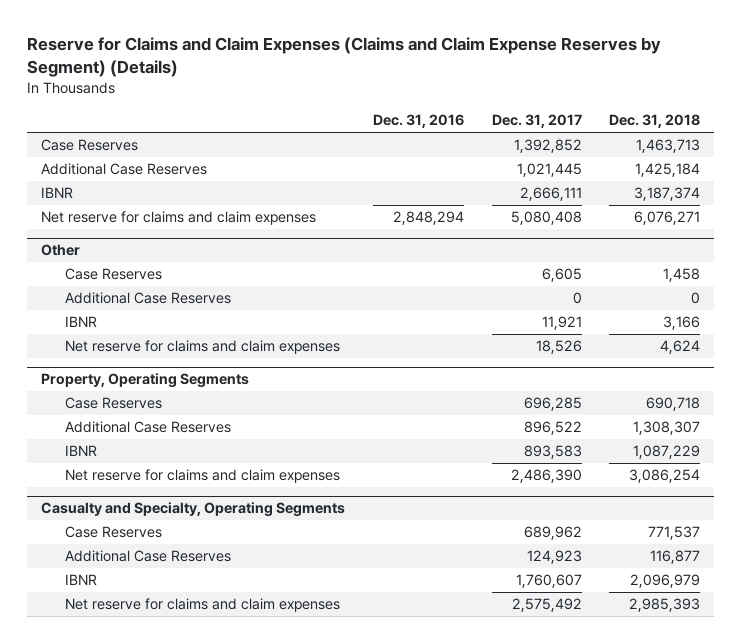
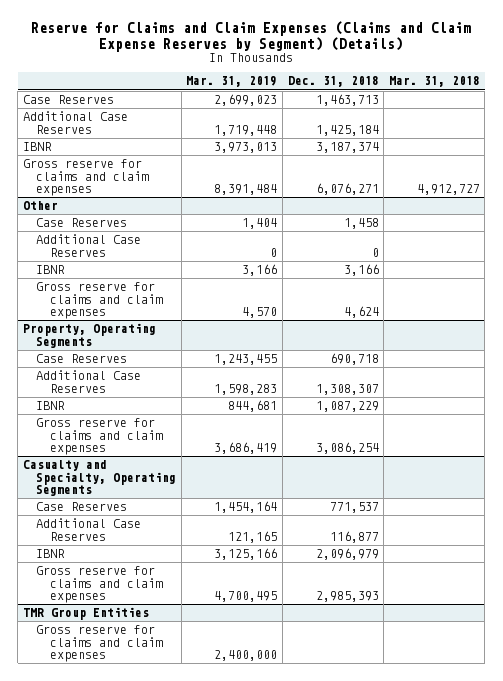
[372,114,464,129] Dec. 31, 2016 -> none
[491,114,582,129] Dec. 31, 2017 -> none
none -> [186,76,278,88] Mar. 31, 2019
none -> [388,76,480,88] Mar. 31, 2018
[41,211,317,226] Net reserve for claims and claim expenses -> [22,159,150,196] Gross reserve for claims and claim expenses
[64,340,340,355] Net reserve for claims and claim expenses -> [36,282,163,319] Gross reserve for claims and claim expenses
[64,469,340,484] Net reserve for claims and claim expenses -> [36,418,163,455] Gross reserve for claims and claim expenses
[64,598,340,613] Net reserve for claims and claim expenses -> [36,566,163,603] Gross reserve for claims and claim expenses
none -> [22,607,149,621] TMR Group Entities
none -> [36,625,163,662] Gross reserve for claims and claim expenses

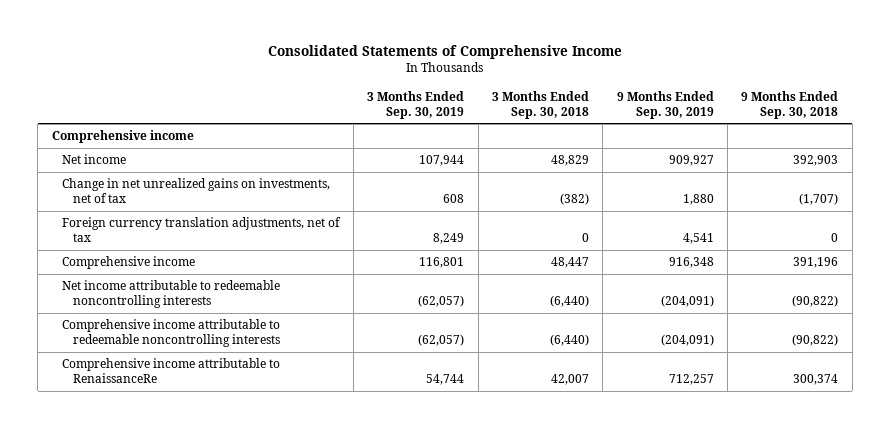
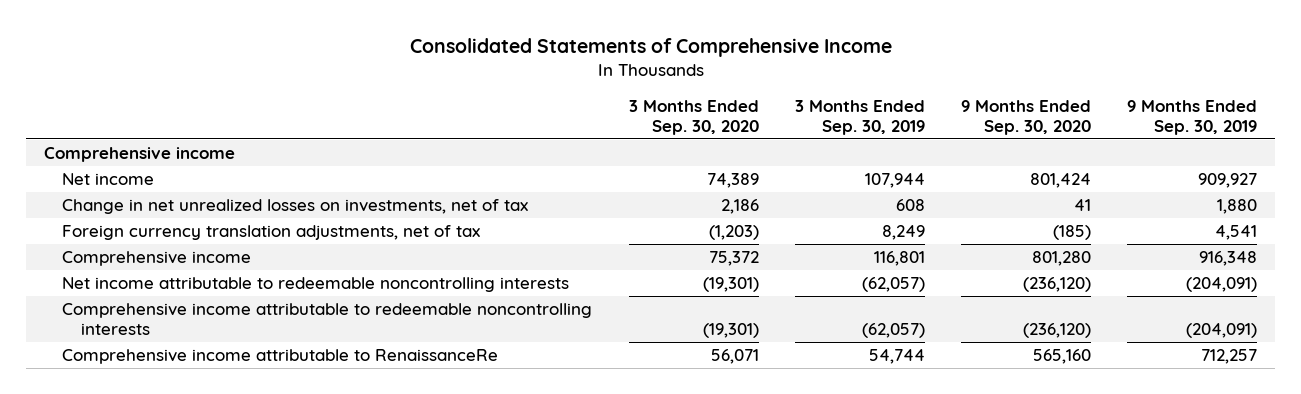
[491,90,589,119] 3 Months Ended Sep. 30, 2018 -> none
[741,90,839,119] 9 Months Ended Sep. 30, 2018 -> none
none -> [628,99,759,136] 3 Months Ended Sep. 30, 2020
none -> [960,99,1091,136] 9 Months Ended Sep. 30, 2020
[62,178,331,204] Change in net unrealized gains on investments, net of tax -> [62,198,529,214] Change in net unrealized losses on investments, net of tax

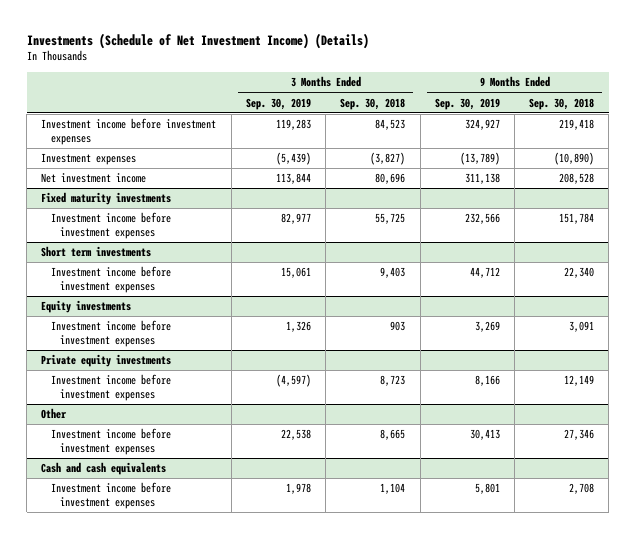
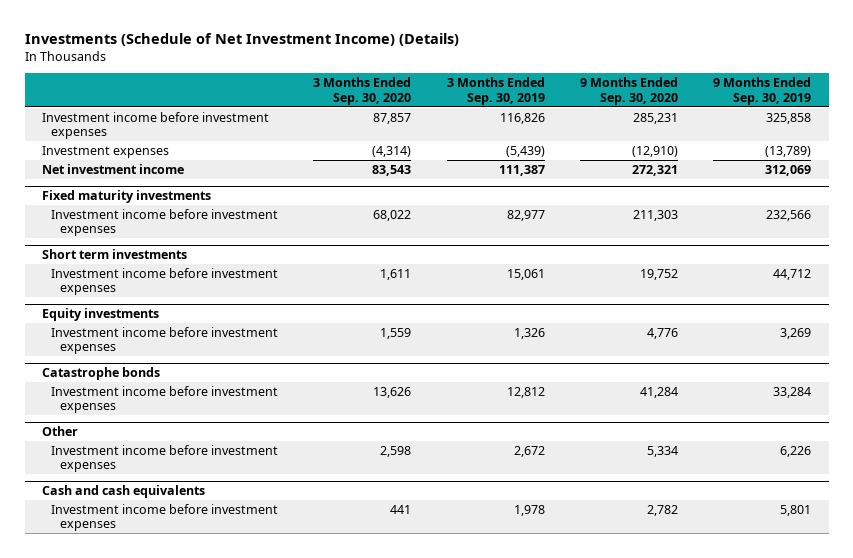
[340,97,406,110] Sep. 30, 2018 -> none
[529,97,595,110] Sep. 30, 2018 -> none
none -> [313,77,412,105] 3 Months Ended Sep. 30, 2020
none -> [579,77,678,105] 9 Months Ended Sep. 30, 2020
[275,119,311,131] 119,283 -> [499,112,545,124] 116,826
[464,119,500,131] 324,927 -> [766,112,812,124] 325,858
[275,173,311,185] 113,844 -> [498,164,545,176] 111,387
[464,173,500,185] 311,138 -> [765,164,812,176] 312,069
[41,354,172,368] Private equity investments -> none
none -> [42,367,161,381] Catastrophe bonds
[275,374,311,388] (4,597) -> [506,386,545,398] 12,812
[474,375,500,387] 8,166 -> [773,386,812,398] 33,284
[280,429,311,441] 22,538 -> [513,445,545,457] 2,672
[469,429,500,441] 30,413 -> [780,445,812,457] 6,226

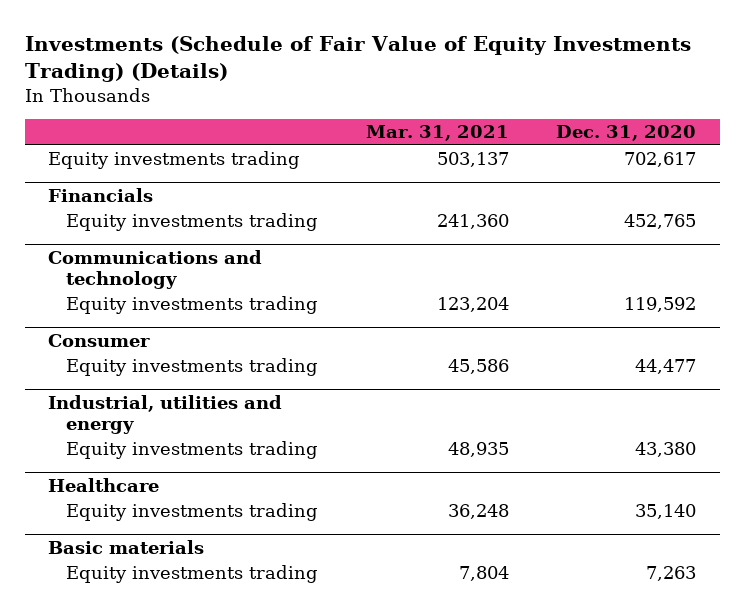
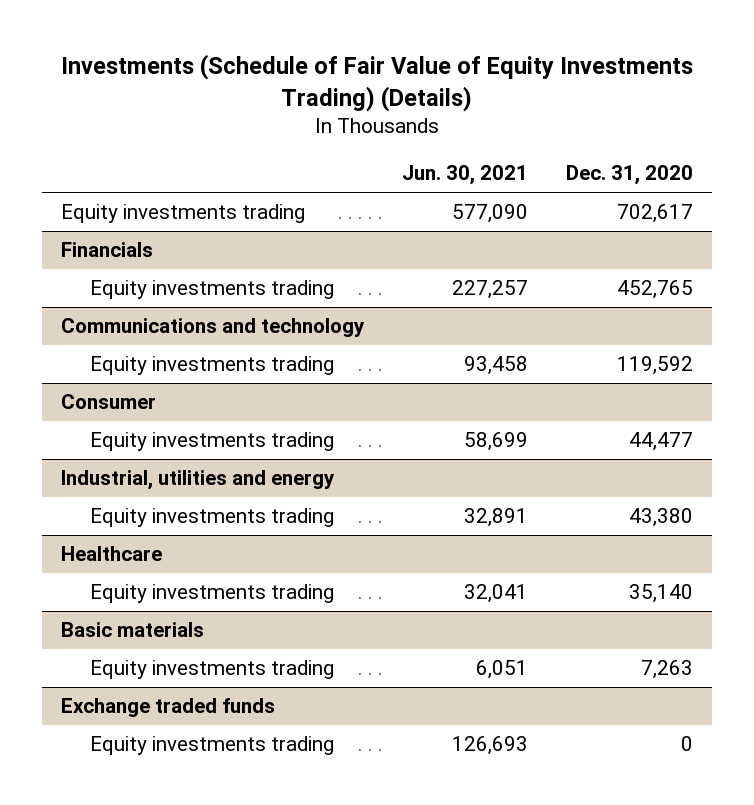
[365,125,509,142] Mar. 31, 2021 -> none
none -> [402,165,529,186] Jun. 30, 2021
none -> [60,698,275,718] Exchange traded funds
none -> [89,736,334,756] Equity investments trading

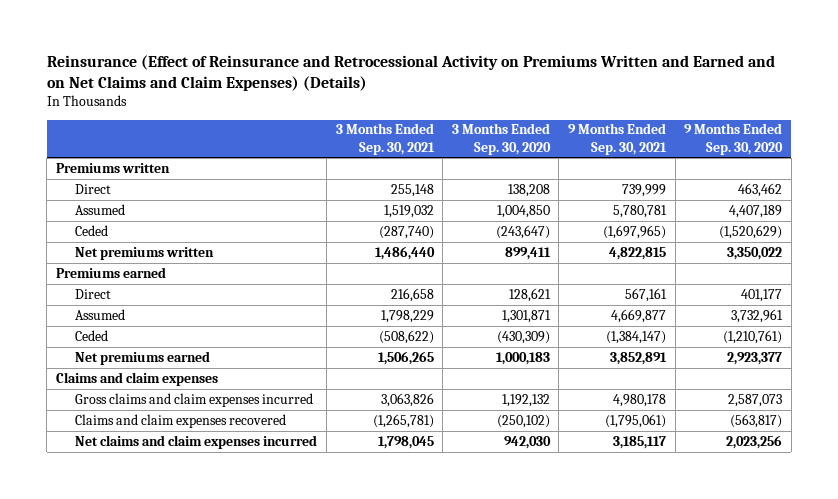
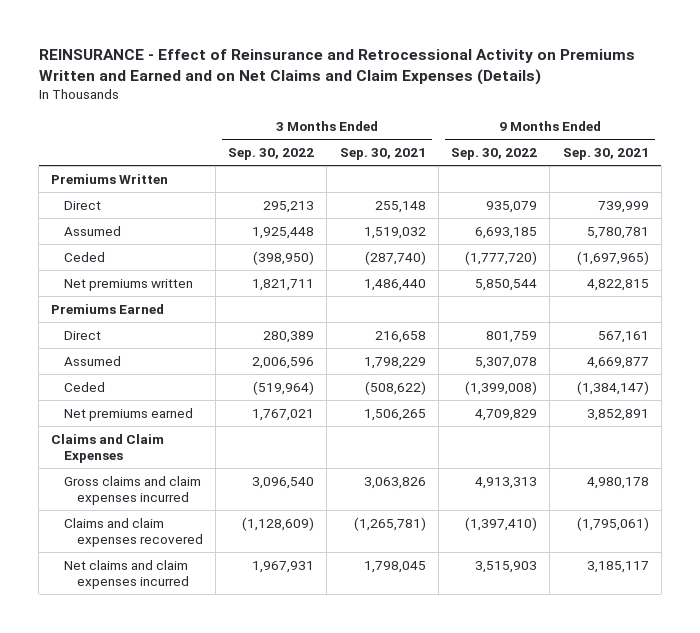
[46,55,775,92] Reinsurance (Effect of Reinsurance and Retrocessional Activity on Premiums Written and Earned and on Net Claims and Claim Expenses) (Details) -> [38,48,635,85] REINSURANCE - Effect of Reinsurance and Retrocessional Activity on Premiums Written and Earned and on Net Claims and Claim Expenses (Details)
[451,123,551,155] 3 Months Ended Sep. 30, 2020 -> none
[684,123,784,155] 9 Months Ended Sep. 30, 2020 -> none
none -> [228,148,315,161] Sep. 30, 2022
none -> [451,148,538,161] Sep. 30, 2022
[55,162,170,173] Premiums written -> [51,173,169,184] Premiums Written
[55,266,166,278] Premiums earned -> [51,303,165,314] Premiums Earned
[55,371,218,386] Claims and claim expenses -> [51,433,165,463] Claims and Claim Expenses

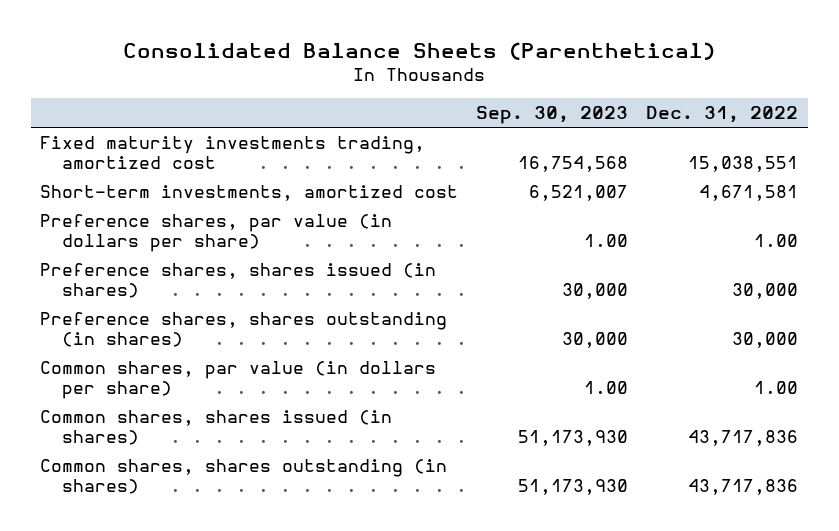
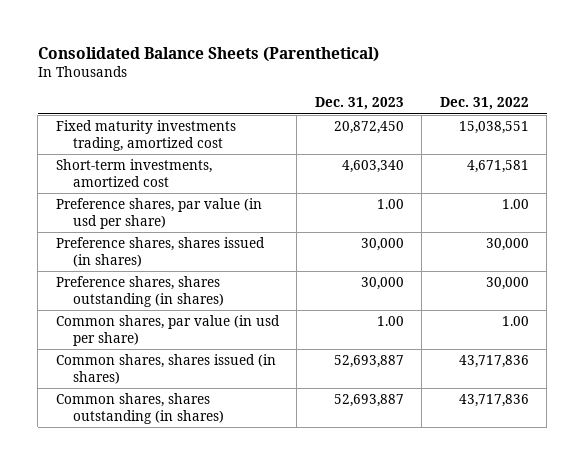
[476,106,629,125] Sep. 30, 2023 -> none
none -> [314,97,404,111] Dec. 31, 2023
[40,213,393,253] Preference shares, par value (in dollars per share) -> [55,198,262,229] Preference shares, par value (in usd per share)
[40,360,437,400] Common shares, par value (in dollars per share) -> [55,315,280,346] Common shares, par value (in usd per share)

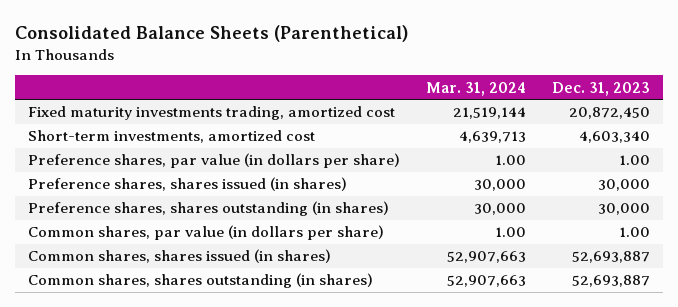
[439,97,529,111] Dec. 31, 2022 -> none
none -> [425,81,526,96] Mar. 31, 2024
[55,198,262,229] Preference shares, par value (in usd per share) -> [27,153,400,169] Preference shares, par value (in dollars per share)
[55,315,280,346] Common shares, par value (in usd per share) -> [27,225,384,241] Common shares, par value (in dollars per share)

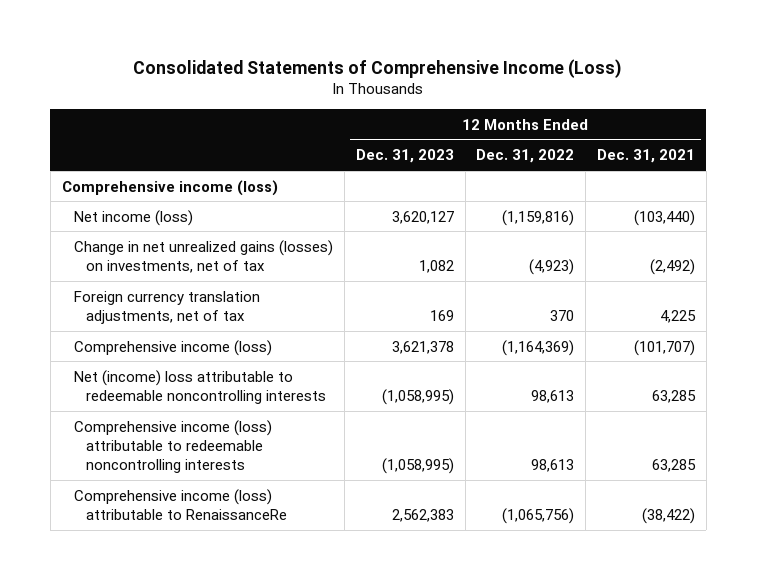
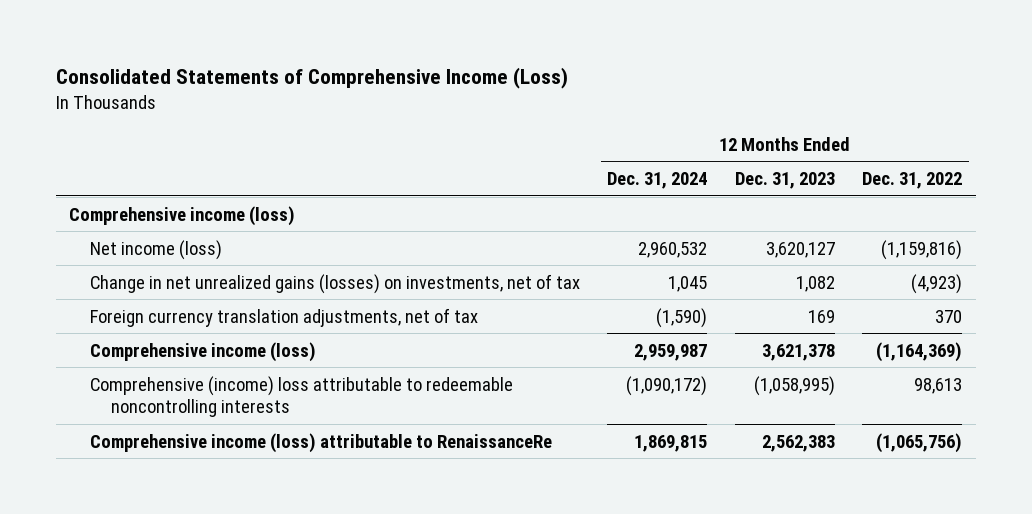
[597,149,696,164] Dec. 31, 2021 -> none
none -> [607,172,708,190] Dec. 31, 2024
[73,369,327,404] Net (income) loss attributable to redeemable noncontrolling interests -> none
[73,419,272,474] Comprehensive income (loss) attributable to redeemable noncontrolling interests -> [89,375,513,418] Comprehensive (income) loss attributable to redeemable noncontrolling interests

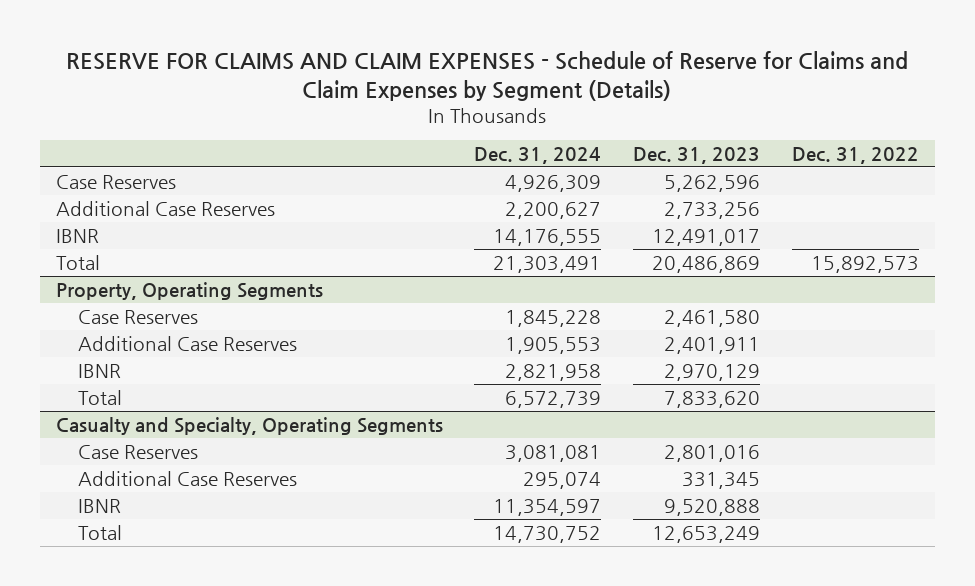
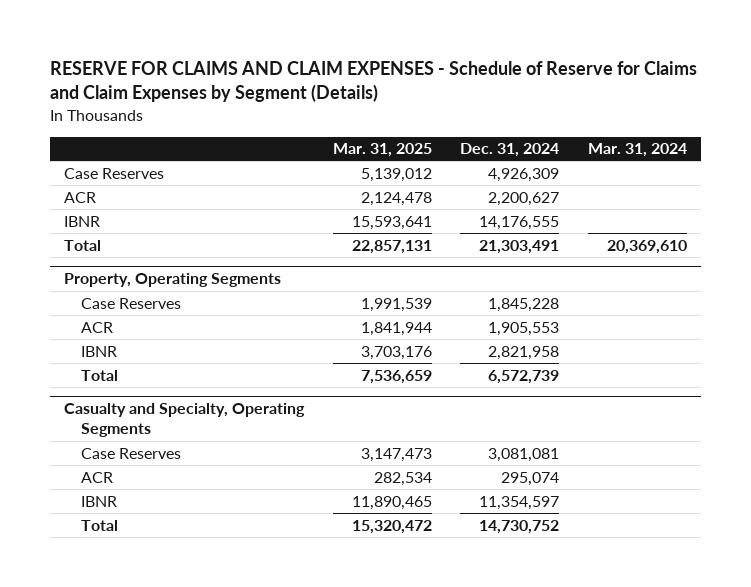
[633,147,761,165] Dec. 31, 2023 -> none
[792,147,920,165] Dec. 31, 2022 -> none
none -> [332,143,432,158] Mar. 31, 2025
none -> [587,143,687,158] Mar. 31, 2024
[55,200,275,216] Additional Case Reserves -> [64,191,97,203] ACR
[77,335,297,351] Additional Case Reserves -> [81,321,114,333] ACR
[77,470,297,486] Additional Case Reserves -> [81,471,114,483] ACR

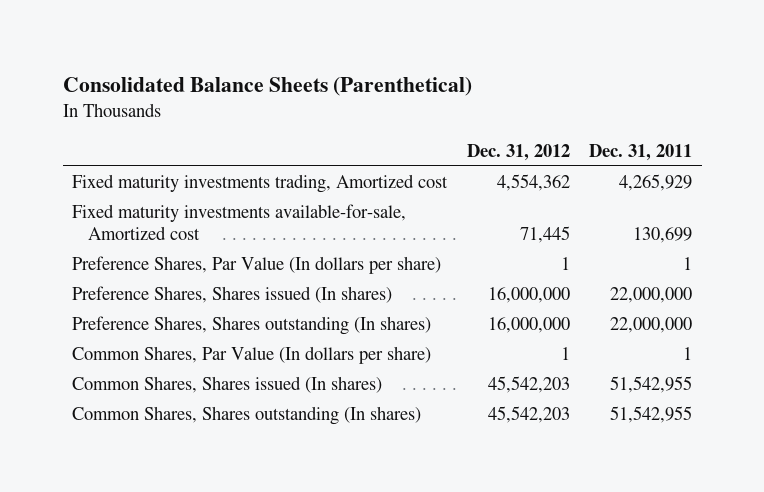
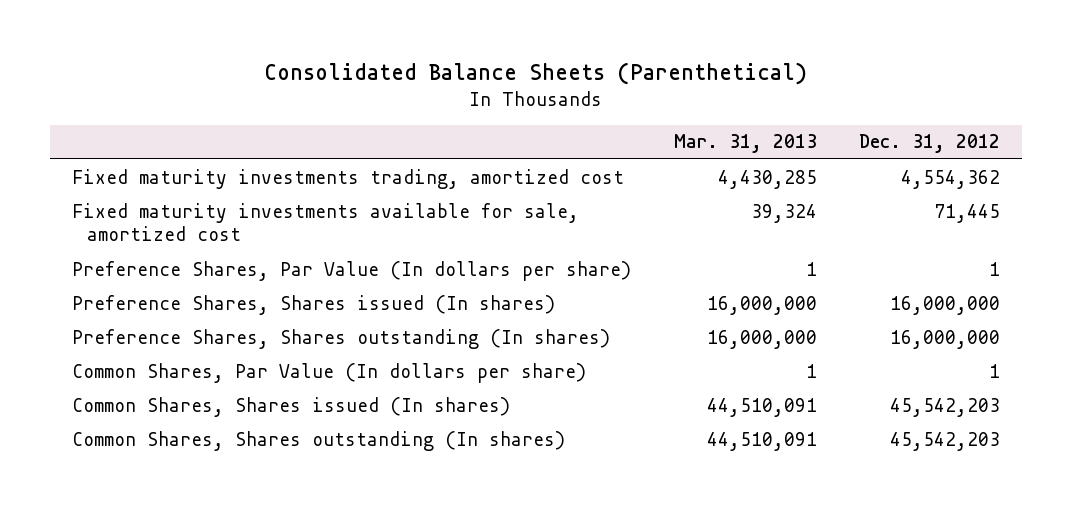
[589,143,693,161] Dec. 31, 2011 -> none
none -> [673,134,817,154] Mar. 31, 2013
[72,174,449,194] Fixed maturity investments trading, Amortized cost -> [71,168,624,189] Fixed maturity investments trading, amortized cost
[72,204,407,241] Fixed maturity investments available-for-sale, Amortized cost -> [71,202,579,242] Fixed maturity investments available for sale, amortized cost

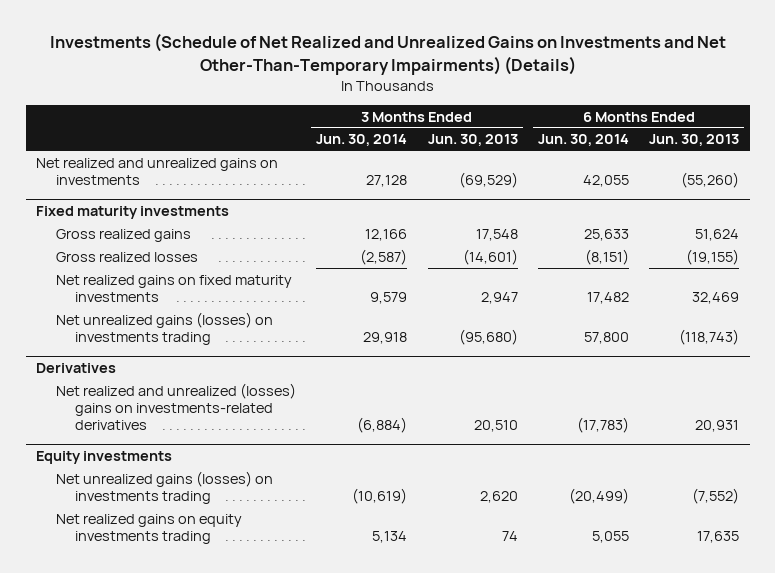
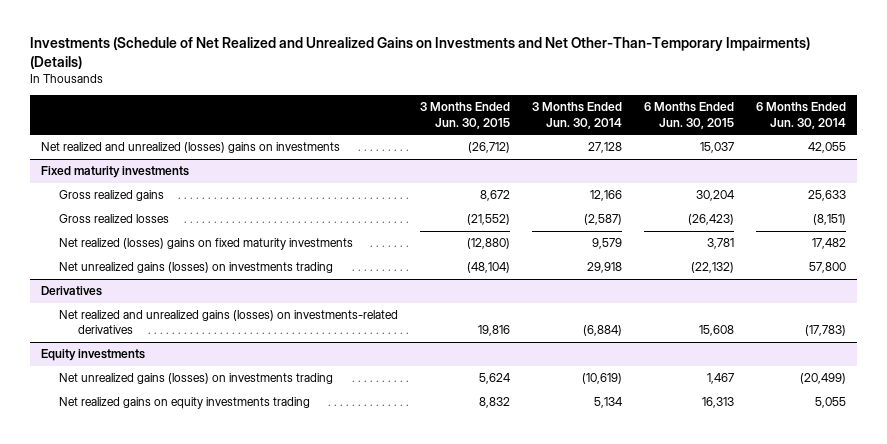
[427,134,518,147] Jun. 30, 2013 -> none
[649,134,740,147] Jun. 30, 2013 -> none
none -> [420,102,511,129] 3 Months Ended Jun. 30, 2015
none -> [644,102,735,129] 6 Months Ended Jun. 30, 2015
[36,157,279,185] Net realized and unrealized gains on investments -> [40,142,340,154] Net realized and unrealized (losses) gains on investments
[55,274,292,302] Net realized gains on fixed maturity investments -> [59,238,354,251] Net realized (losses) gains on fixed maturity investments
[55,382,296,431] Net realized and unrealized (losses) gains on investments-related derivatives -> [59,310,399,335] Net realized and unrealized gains (losses) on investments-related derivatives

